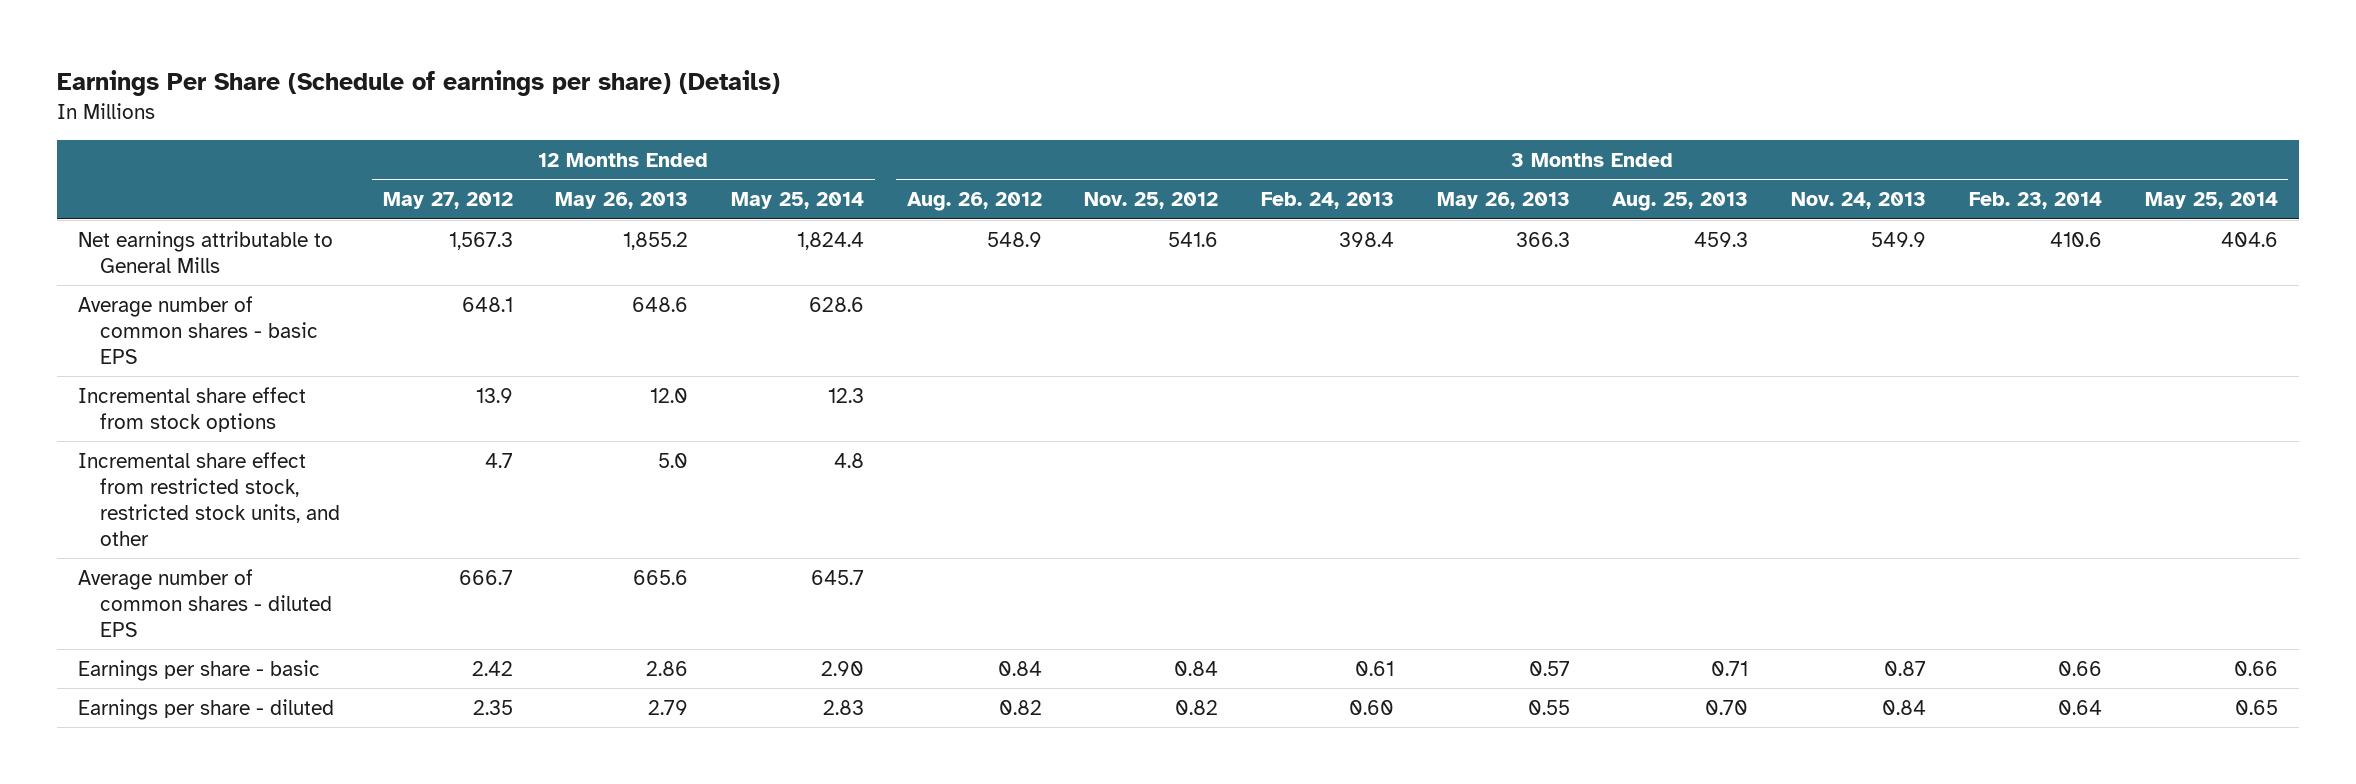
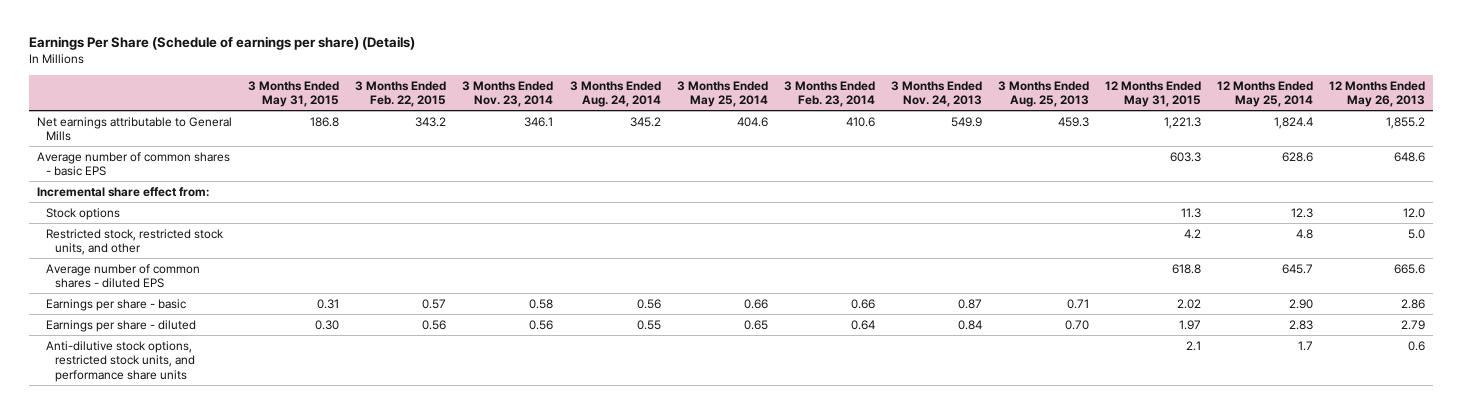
[382,192,513,210] May 27, 2012 -> none
[906,192,1042,212] Aug. 26, 2012 -> none
[1084,192,1219,210] Nov. 25, 2012 -> none
[1261,192,1395,210] Feb. 24, 2013 -> none
[1436,192,1570,210] May 26, 2013 -> none
none -> [248,80,340,108] 3 Months Ended May 31, 2015
none -> [355,80,447,108] 3 Months Ended Feb. 22, 2015
none -> [462,80,554,108] 3 Months Ended Nov. 23, 2014
none -> [569,80,661,108] 3 Months Ended Aug. 24, 2014
none -> [1105,80,1202,108] 12 Months Ended May 31, 2015
none -> [37,186,210,197] Incremental share effect from:
[78,386,307,432] Incremental share effect from stock options -> [46,207,121,220] Stock options
[78,451,340,546] Incremental share effect from restricted stock, restricted stock units, and other -> [46,228,225,256] Restricted stock, restricted stock units, and other
none -> [46,340,195,382] Anti-dilutive stock options, restricted stock units, and performance share units

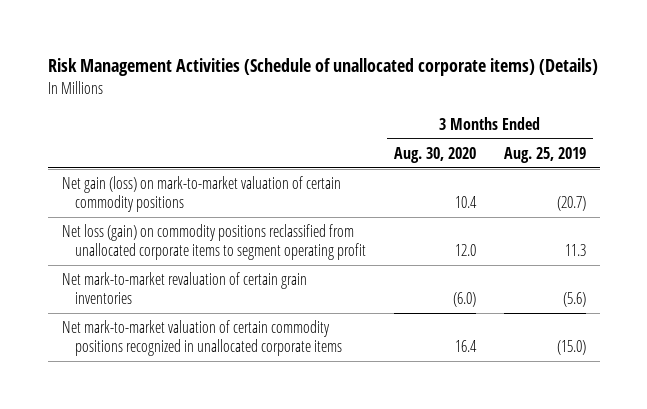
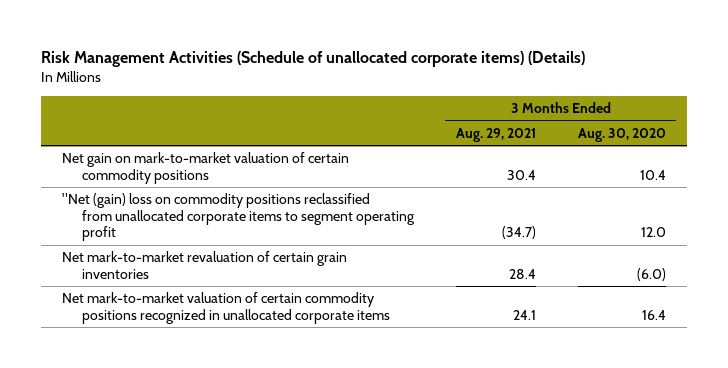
[503,146,586,163] Aug. 25, 2019 -> none
none -> [455,127,536,142] Aug. 29, 2021
[61,176,341,212] Net gain (loss) on mark-to-market valuation of certain commodity positions -> [62,152,350,184] Net gain on mark-to-market valuation of certain commodity positions
[61,224,366,260] Net loss (gain) on commodity positions reclassified from unallocated corporate items to segment operating profit -> [62,193,415,242] "Net (gain) loss on commodity positions reclassified from unallocated corporate items to segment operating profit

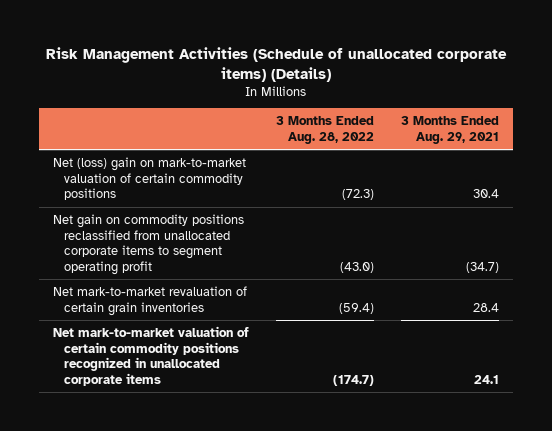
[577,127,666,142] Aug. 30, 2020 -> none
none -> [275,116,374,145] 3 Months Ended Aug. 28, 2022
[62,152,350,184] Net gain on mark-to-market valuation of certain commodity positions -> [52,156,246,201] Net (loss) gain on mark-to-market valuation of certain commodity positions
[62,193,415,242] "Net (gain) loss on commodity positions reclassified from unallocated corporate items to segment operating profit -> [52,213,244,276] Net gain on commodity positions reclassified from unallocated corporate items to segment operating profit

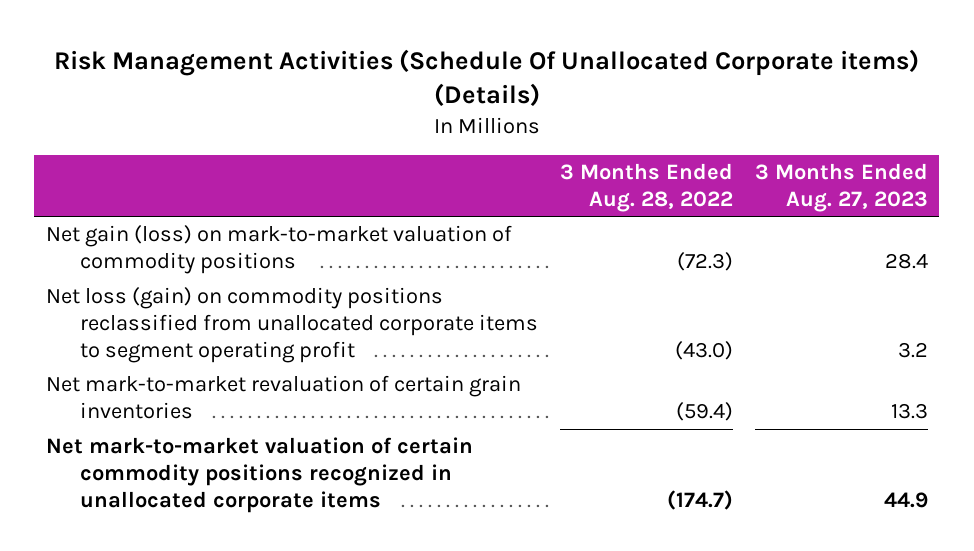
[45,46,507,82] Risk Management Activities (Schedule of unallocated corporate items) (Details) -> [53,48,919,107] Risk Management Activities (Schedule Of Unallocated Corporate items) (Details)
[401,116,500,145] 3 Months Ended Aug. 29, 2021 -> none
none -> [755,163,929,212] 3 Months Ended Aug. 27, 2023
[52,156,246,201] Net (loss) gain on mark-to-market valuation of certain commodity positions -> [45,225,512,275] Net gain (loss) on mark-to-market valuation of commodity positions
[52,213,244,276] Net gain on commodity positions reclassified from unallocated corporate items to segment operating profit -> [45,287,538,363] Net loss (gain) on commodity positions reclassified from unallocated corporate items to segment operating profit

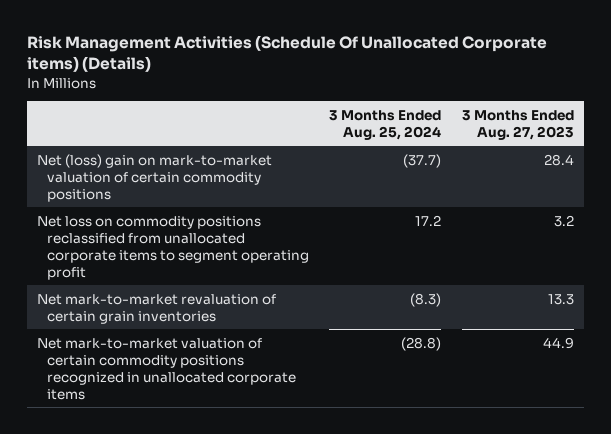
[559,163,733,212] 3 Months Ended Aug. 28, 2022 -> none
none -> [329,109,442,140] 3 Months Ended Aug. 25, 2024
[45,225,512,275] Net gain (loss) on mark-to-market valuation of commodity positions -> [37,153,273,202] Net (loss) gain on mark-to-market valuation of certain commodity positions
[45,287,538,363] Net loss (gain) on commodity positions reclassified from unallocated corporate items to segment operating profit -> [37,215,310,280] Net loss on commodity positions reclassified from unallocated corporate items to segment operating profit

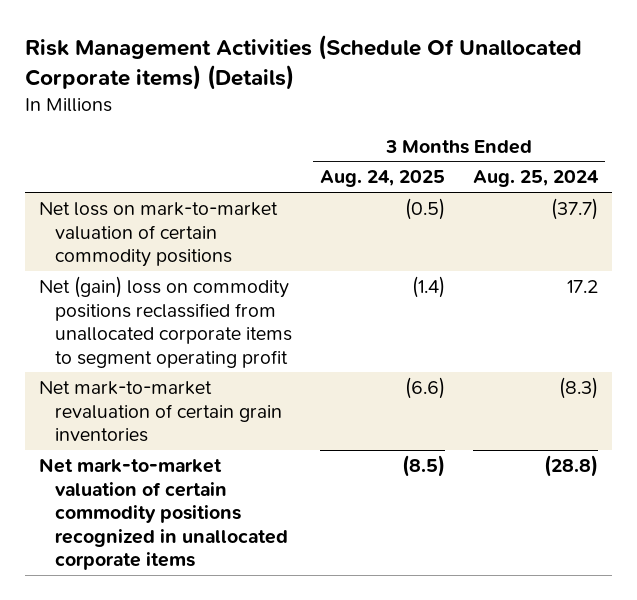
[461,109,574,140] 3 Months Ended Aug. 27, 2023 -> none
none -> [320,170,446,188] Aug. 24, 2025
[37,153,273,202] Net (loss) gain on mark-to-market valuation of certain commodity positions -> [38,201,278,268] Net loss on mark-to-market valuation of certain commodity positions
[37,215,310,280] Net loss on commodity positions reclassified from unallocated corporate items to segment operating profit -> [38,275,293,368] Net (gain) loss on commodity positions reclassified from unallocated corporate items to segment operating profit

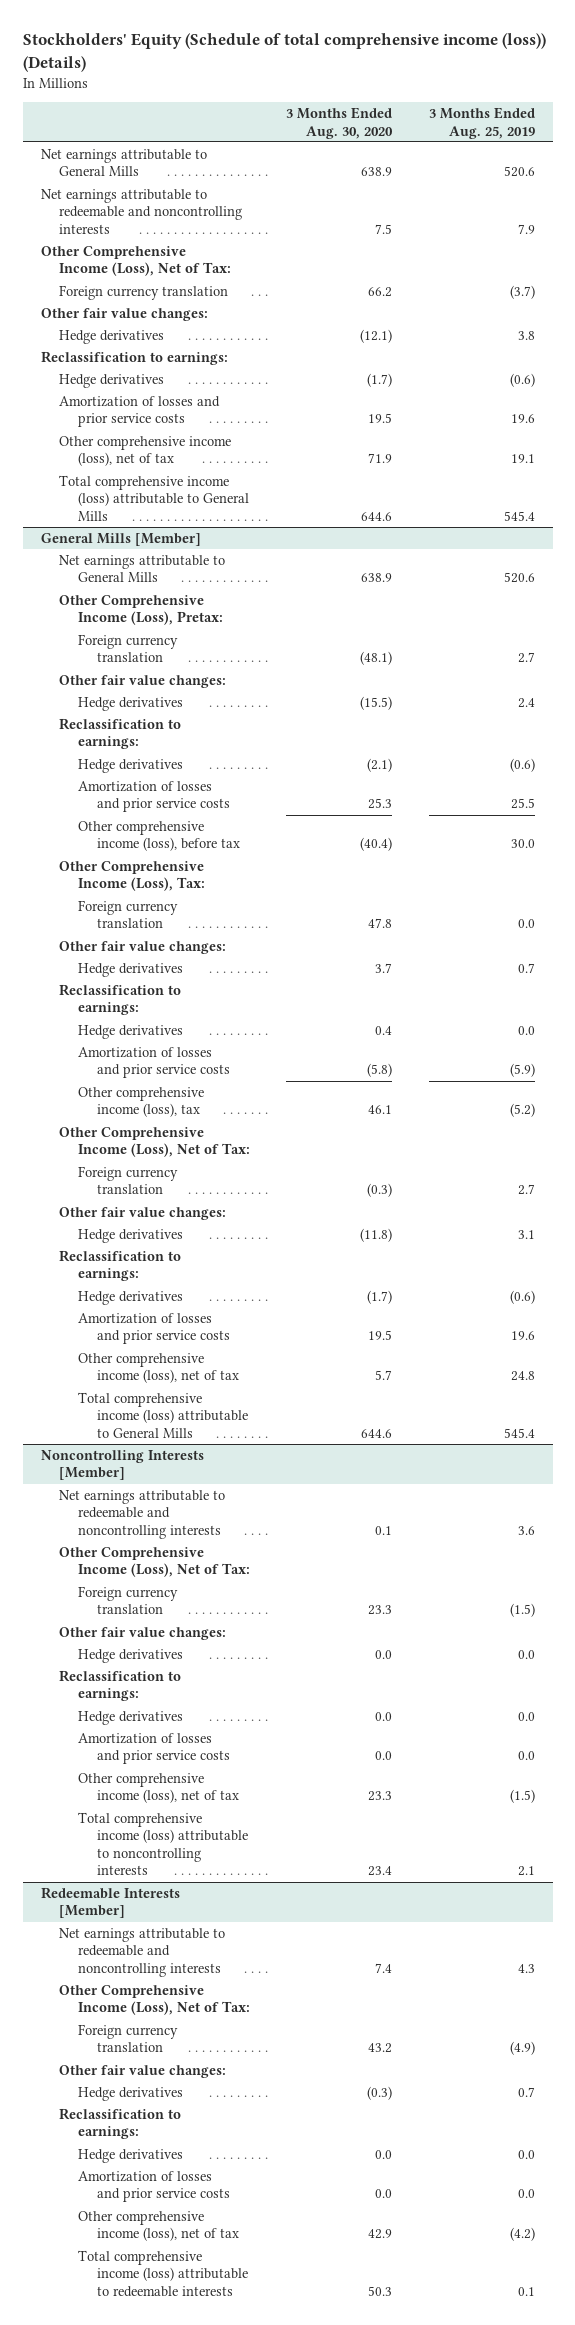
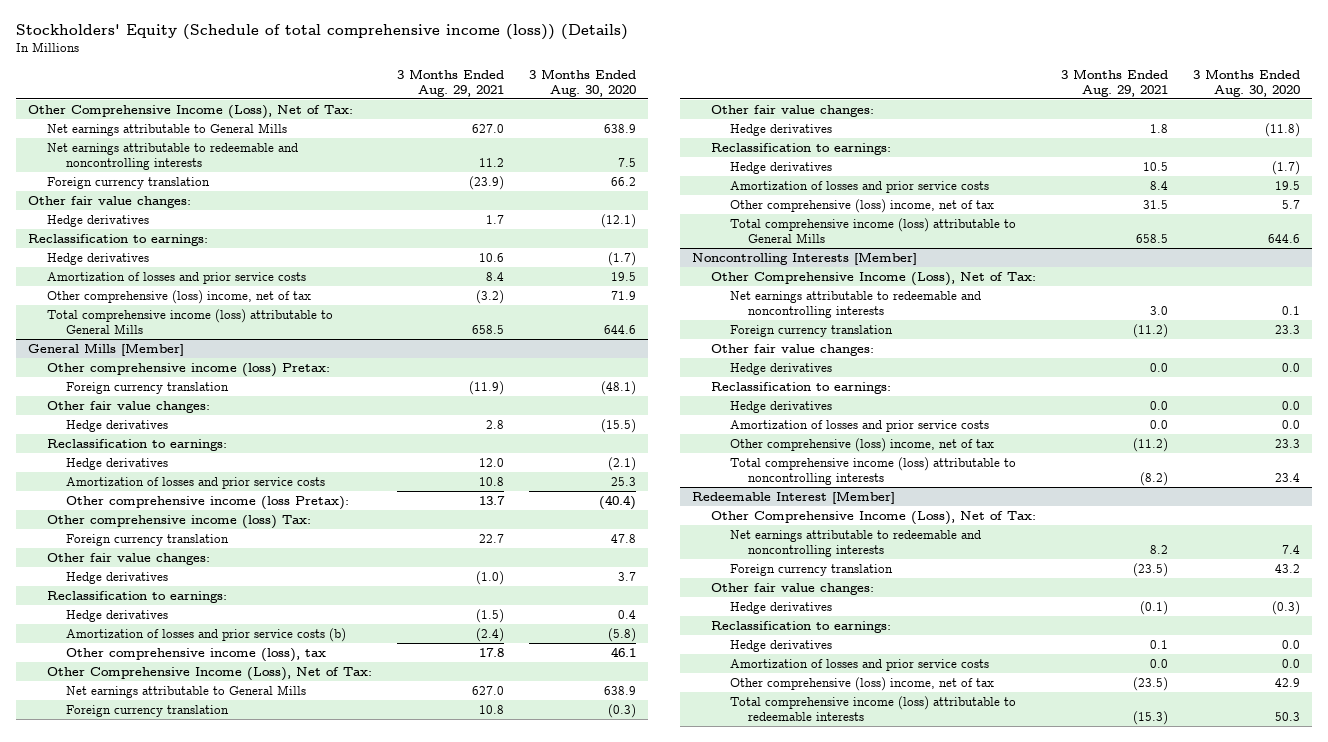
[428,107,535,139] 3 Months Ended Aug. 25, 2019 -> none
none -> [396,68,504,97] 3 Months Ended Aug. 29, 2021
[40,245,232,277] Other Comprehensive Income (Loss), Net of Tax: -> [28,104,354,119] Other Comprehensive Income (Loss), Net of Tax:
[59,435,232,467] Other comprehensive income (loss), net of tax -> [46,289,311,304] Other comprehensive (loss) income, net of tax
[59,594,223,626] Other Comprehensive Income (Loss), Pretax: -> [46,362,330,377] Other comprehensive income (loss) Pretax:
[77,820,240,852] Other comprehensive income (loss), before tax -> [65,495,349,510] Other comprehensive income (loss Pretax):
[59,860,205,892] Other Comprehensive Income (Loss), Tax: -> [46,514,311,529] Other comprehensive income (loss) Tax:
[77,1046,230,1079] Amortization of losses and prior service costs -> [65,627,346,642] Amortization of losses and prior service costs (b)
[59,554,226,583] Net earnings attributable to General Mills -> [65,684,306,698] Net earnings attributable to General Mills
[77,1352,239,1384] Other comprehensive income (loss), net of tax -> [729,198,994,213] Other comprehensive (loss) income, net of tax
[59,1489,226,1539] Net earnings attributable to redeemable and noncontrolling interests -> [729,290,981,319] Net earnings attributable to redeemable and noncontrolling interests
[77,1772,239,1804] Other comprehensive income (loss), net of tax -> [729,437,994,452] Other comprehensive (loss) income, net of tax
[59,1927,226,1977] Net earnings attributable to redeemable and noncontrolling interests -> none
[40,1886,180,1919] Redeemable Interests [Member] -> [692,490,896,504] Redeemable Interest [Member]
none -> [729,529,981,558] Net earnings attributable to redeemable and noncontrolling interests
[77,2210,239,2242] Other comprehensive income (loss), net of tax -> [729,676,994,691] Other comprehensive (loss) income, net of tax

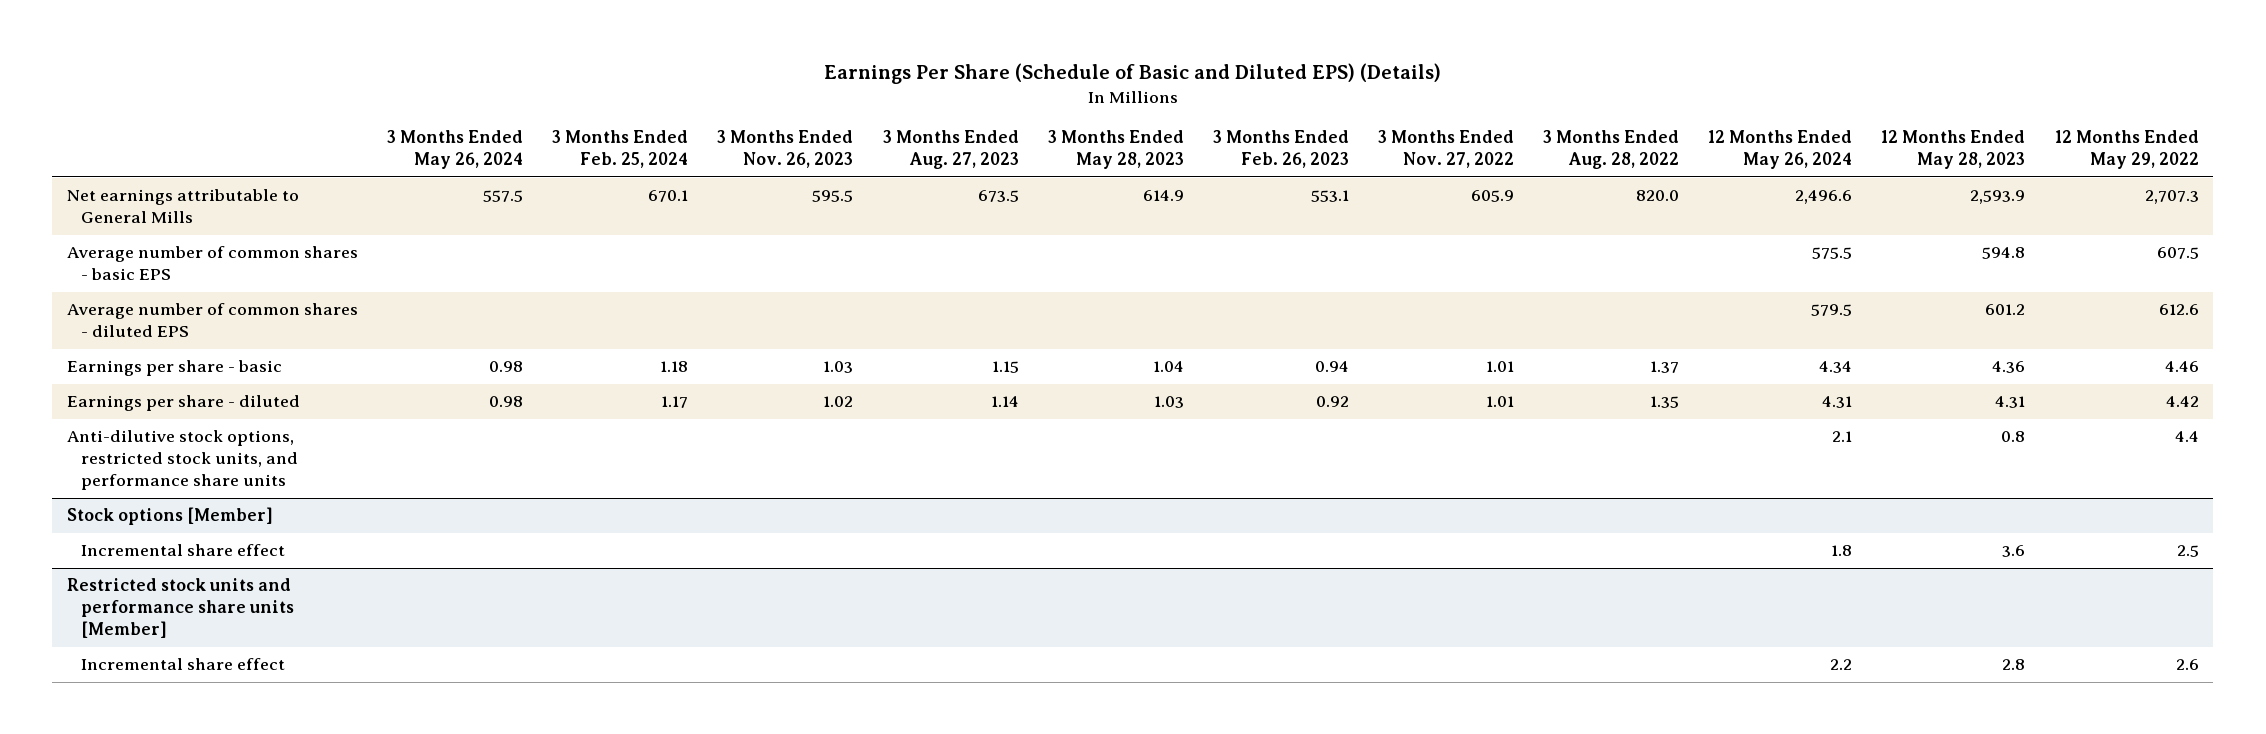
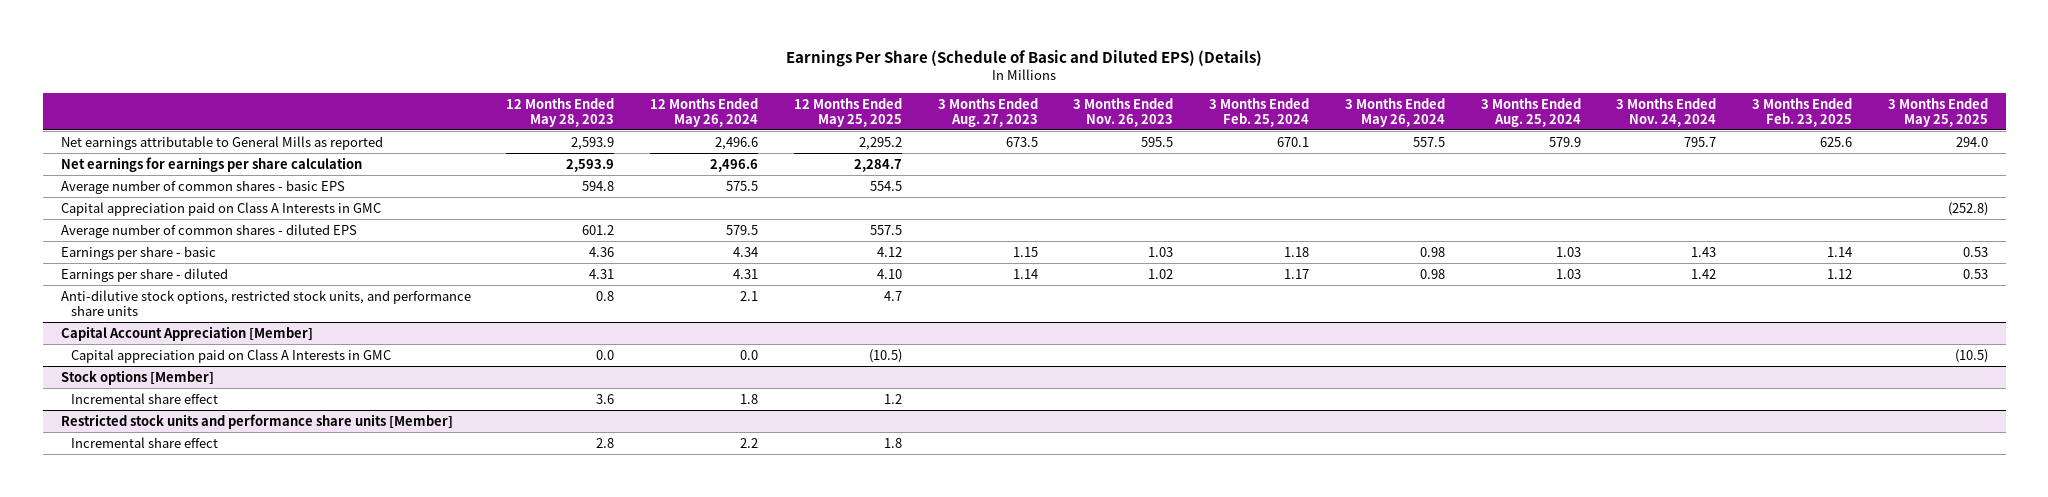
[1047,130,1184,170] 3 Months Ended May 28, 2023 -> none
[1212,130,1349,169] 3 Months Ended Feb. 26, 2023 -> none
[1377,130,1514,169] 3 Months Ended Nov. 27, 2022 -> none
[1543,130,1680,170] 3 Months Ended Aug. 28, 2022 -> none
[2054,130,2199,170] 12 Months Ended May 29, 2022 -> none
none -> [793,97,902,127] 12 Months Ended May 25, 2025
none -> [1480,97,1581,127] 3 Months Ended Aug. 25, 2024
none -> [1616,97,1717,127] 3 Months Ended Nov. 24, 2024
none -> [1752,97,1853,127] 3 Months Ended Feb. 23, 2025
none -> [1887,97,1988,127] 3 Months Ended May 25, 2025
[66,189,299,224] Net earnings attributable to General Mills -> [60,135,383,150] Net earnings attributable to General Mills as reported
none -> [60,156,362,172] Net earnings for earnings per share calculation
none -> [60,201,381,216] Capital appreciation paid on Class A Interests in GMC
none -> [60,325,313,341] Capital Account Appreciation [Member]
none -> [71,348,392,363] Capital appreciation paid on Class A Interests in GMC

